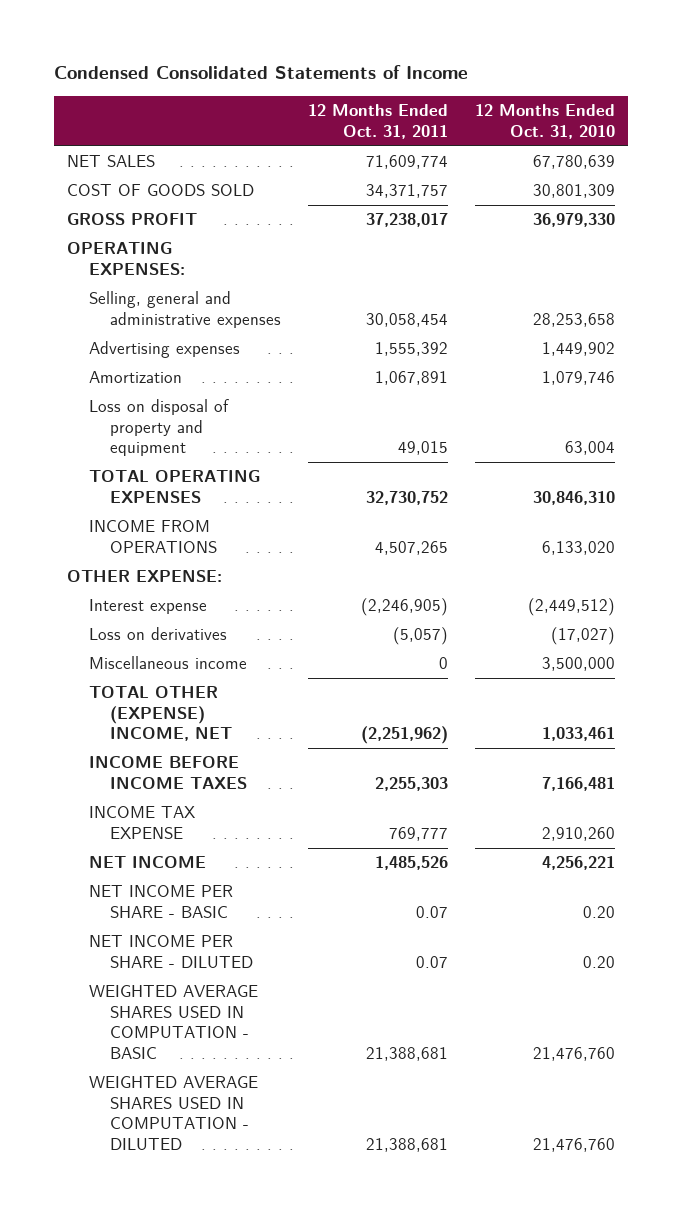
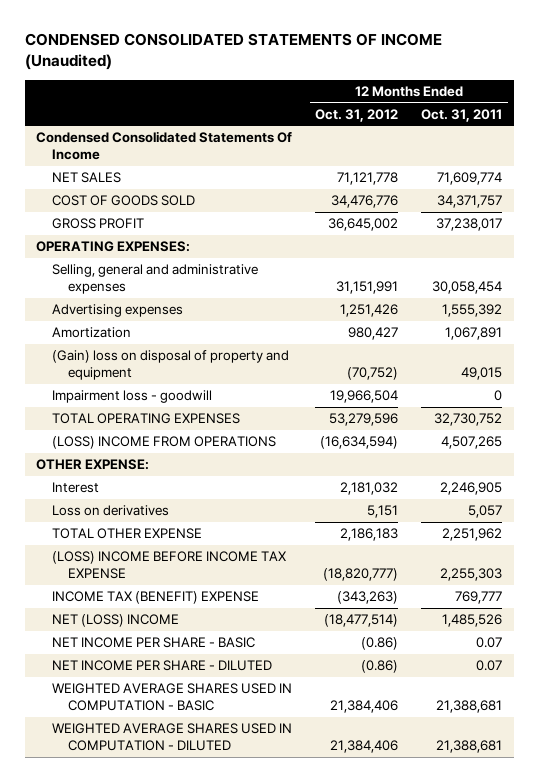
[53,65,468,80] Condensed Consolidated Statements of Income -> [24,33,442,71] CONDENSED CONSOLIDATED STATEMENTS OF INCOME (Unaudited)
[474,104,615,139] 12 Months Ended Oct. 31, 2010 -> none
none -> [315,108,399,122] Oct. 31, 2012
none -> [36,131,293,161] Condensed Consolidated Statements Of Income
[88,399,229,457] Loss on disposal of property and equipment -> [52,350,290,381] (Gain) loss on disposal of property and equipment
none -> [52,390,213,404] Impairment loss - goodwill
[88,520,217,553] INCOME FROM OPERATIONS -> [52,436,277,450] (LOSS) INCOME FROM OPERATIONS
[88,656,247,670] Miscellaneous income -> none
[88,599,207,615] Interest expense -> [52,482,100,494] Interest
[360,598,448,617] (2,246,905) -> [440,482,503,496] 2,246,905
[392,627,448,646] (5,057) -> [468,505,503,519] 5,057
[88,686,232,742] TOTAL OTHER (EXPENSE) INCOME, NET -> [52,528,203,540] TOTAL OTHER EXPENSE
[360,726,448,745] (2,251,962) -> [442,528,503,542] 2,251,962
[88,756,247,789] INCOME BEFORE INCOME TAXES -> [52,551,287,580] (LOSS) INCOME BEFORE INCOME TAX EXPENSE
[88,806,196,839] INCOME TAX EXPENSE -> [52,591,260,605] INCOME TAX (BENEFIT) EXPENSE
[88,856,206,869] NET INCOME -> [52,614,180,628] NET (LOSS) INCOME

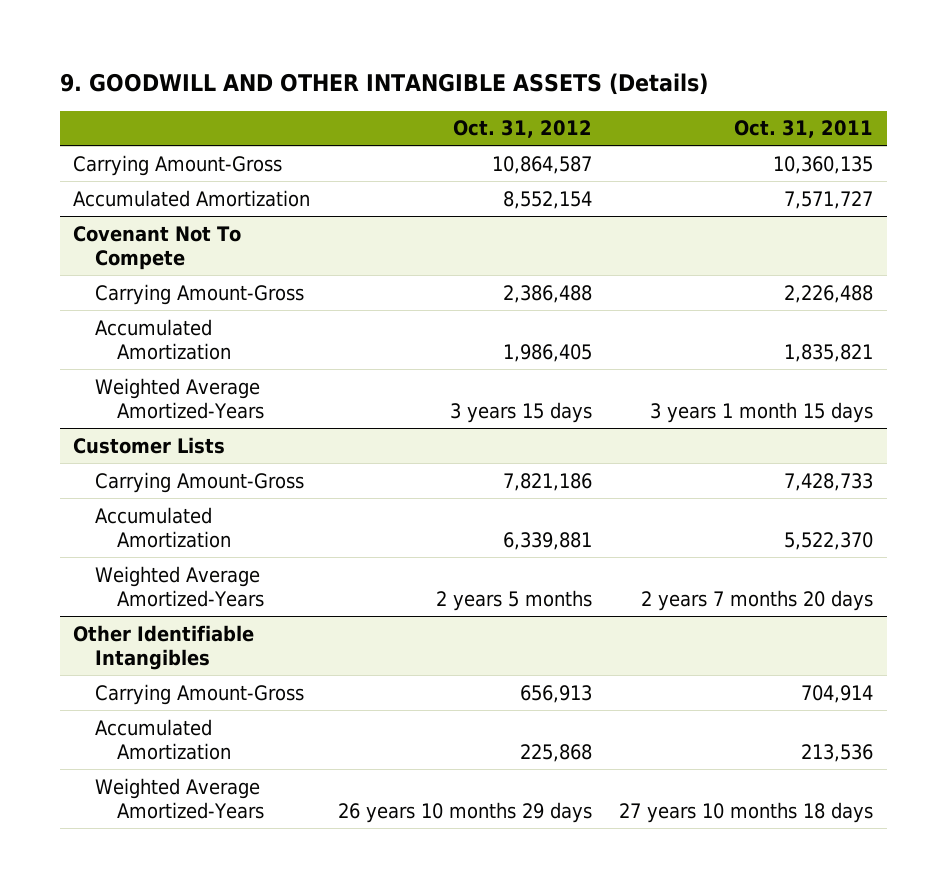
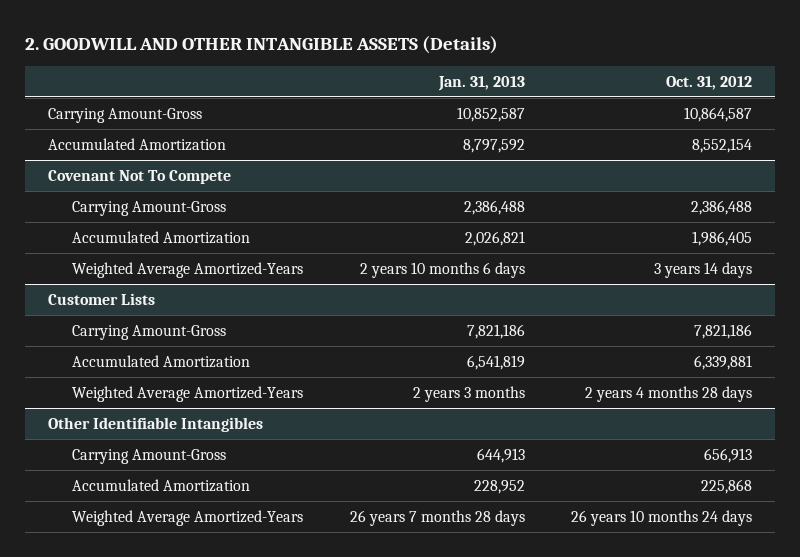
[59,72,708,95] 9. GOODWILL AND OTHER INTANGIBLE ASSETS (Details) -> [24,36,498,55] 2. GOODWILL AND OTHER INTANGIBLE ASSETS (Details)
[734,120,874,139] Oct. 31, 2011 -> none
none -> [437,76,525,92] Jan. 31, 2013
[449,402,592,424] 3 years 15 days -> [653,261,752,278] 3 years 14 days
[435,590,592,612] 2 years 5 months -> [584,385,752,402] 2 years 4 months 28 days
[337,802,592,824] 26 years 10 months 29 days -> [570,509,752,526] 26 years 10 months 24 days

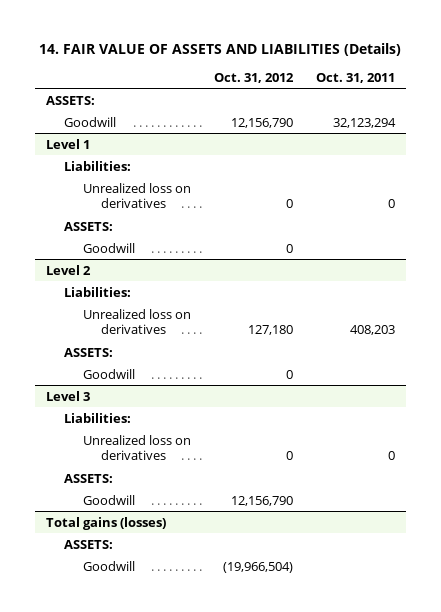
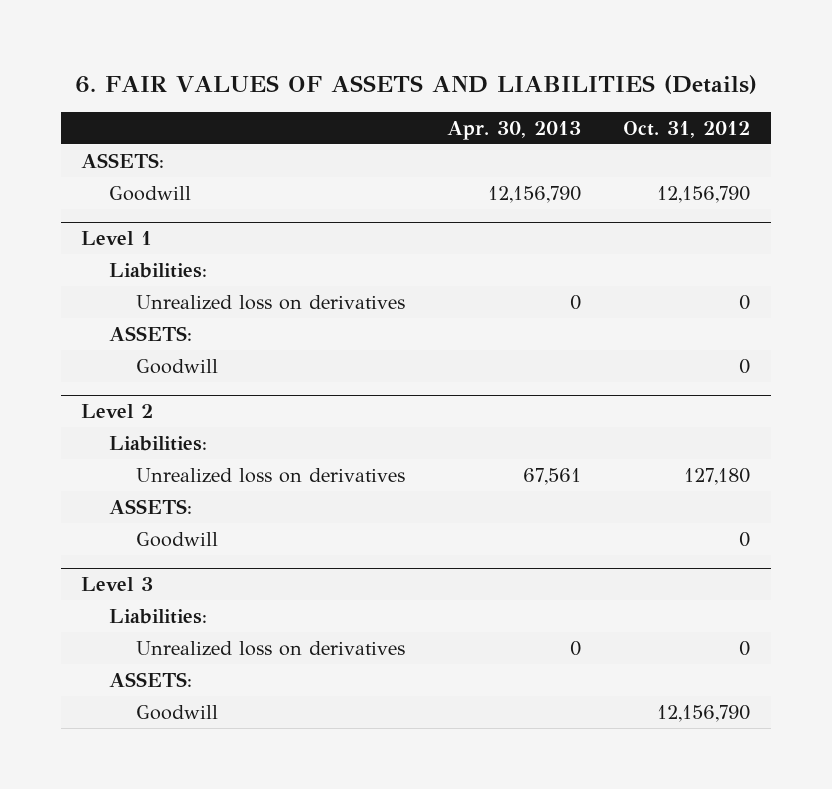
[39,42,402,56] 14. FAIR VALUE OF ASSETS AND LIABILITIES (Details) -> [74,74,757,94] 6. FAIR VALUES OF ASSETS AND LIABILITIES (Details)
[315,72,395,83] Oct. 31, 2011 -> none
none -> [447,121,582,141] Apr. 30, 2013
[46,516,167,530] Total gains (losses) -> none
[64,539,114,549] ASSETS: -> none
[82,560,135,571] Goodwill -> none

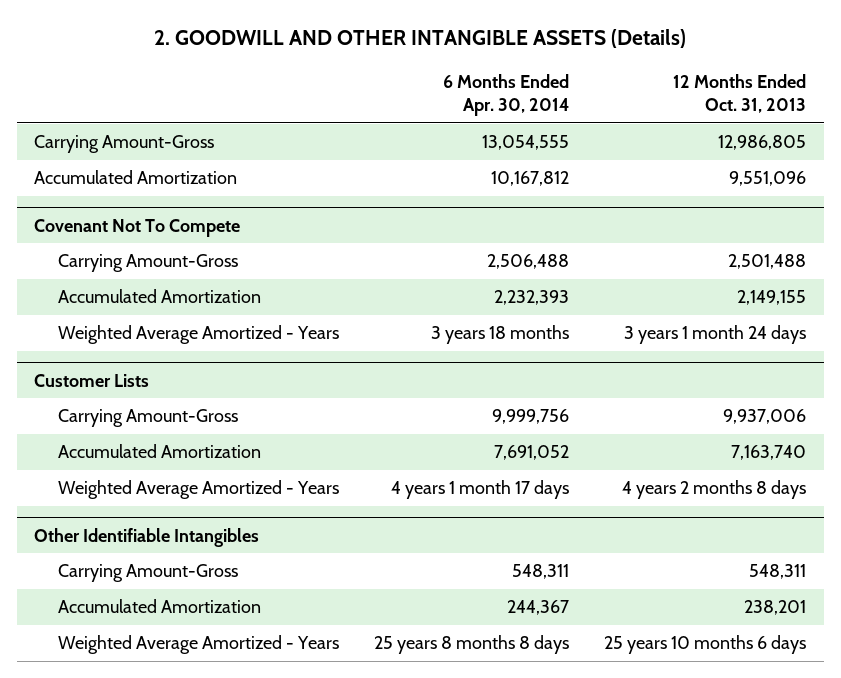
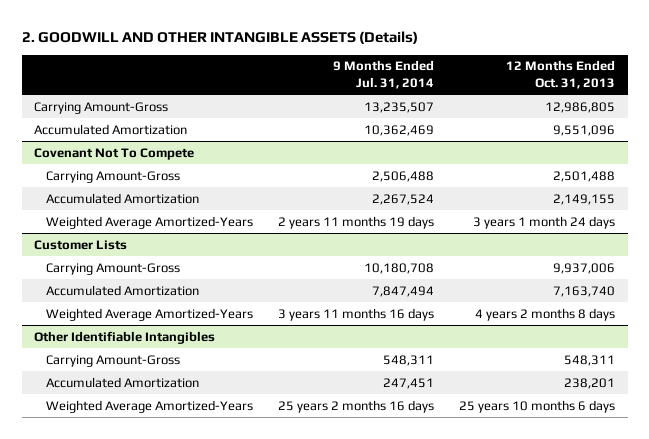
[443,73,570,117] 6 Months Ended Apr. 30, 2014 -> none
none -> [333,60,435,90] 9 Months Ended Jul. 31, 2014
[58,325,340,345] Weighted Average Amortized - Years -> [45,215,253,229] Weighted Average Amortized-Years
[58,480,340,500] Weighted Average Amortized - Years -> [45,307,253,321] Weighted Average Amortized-Years
[58,635,340,655] Weighted Average Amortized - Years -> [45,399,253,413] Weighted Average Amortized-Years

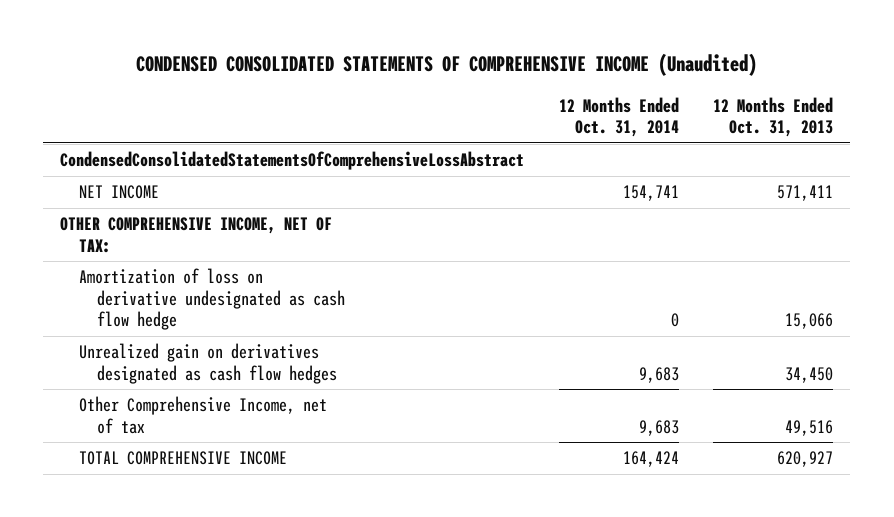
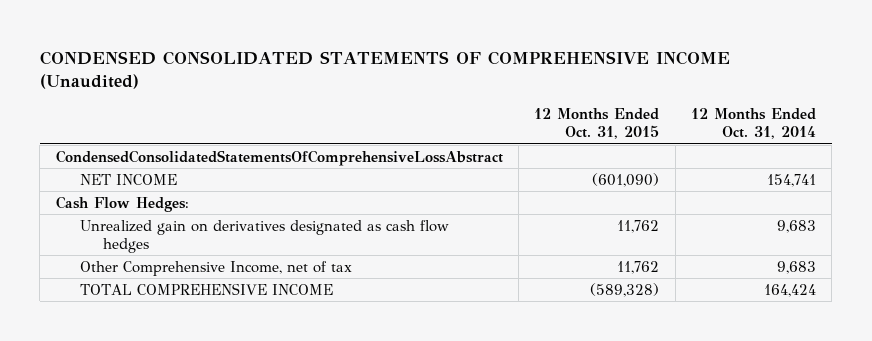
[713,96,834,137] 12 Months Ended Oct. 31, 2013 -> none
none -> [534,108,660,140] 12 Months Ended Oct. 31, 2015
[60,217,333,253] OTHER COMPREHENSIVE INCOME, NET OF TAX: -> none
[78,268,345,330] Amortization of loss on derivative undesignated as cash flow hedge -> none
none -> [55,195,189,212] Cash Flow Hedges:

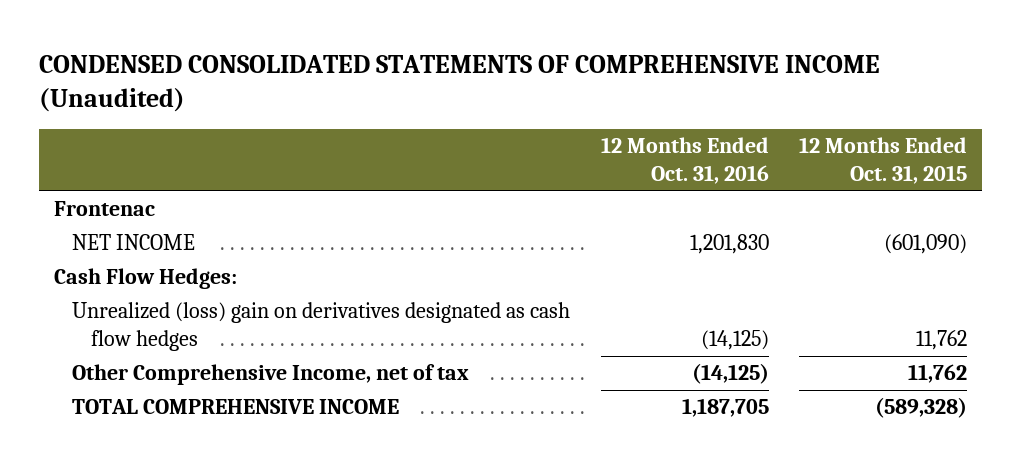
[691,108,817,140] 12 Months Ended Oct. 31, 2014 -> none
none -> [600,137,769,185] 12 Months Ended Oct. 31, 2016
[55,149,503,166] CondensedConsolidatedStatementsOfComprehensiveLossAbstract -> [54,201,156,217] Frontenac
[79,219,449,253] Unrealized gain on derivatives designated as cash flow hedges -> [72,302,571,352] Unrealized (loss) gain on derivatives designated as cash flow hedges

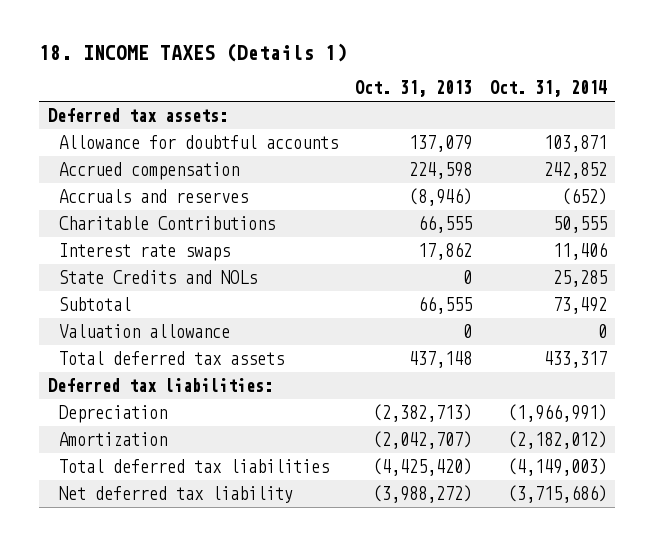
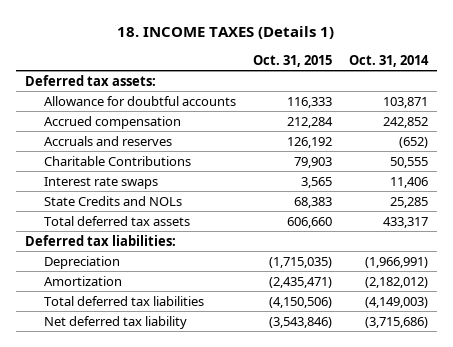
[355,80,473,98] Oct. 31, 2013 -> none
none -> [253,54,333,67] Oct. 31, 2015
[59,296,132,311] Subtotal -> none
[59,323,231,338] Valuation allowance -> none

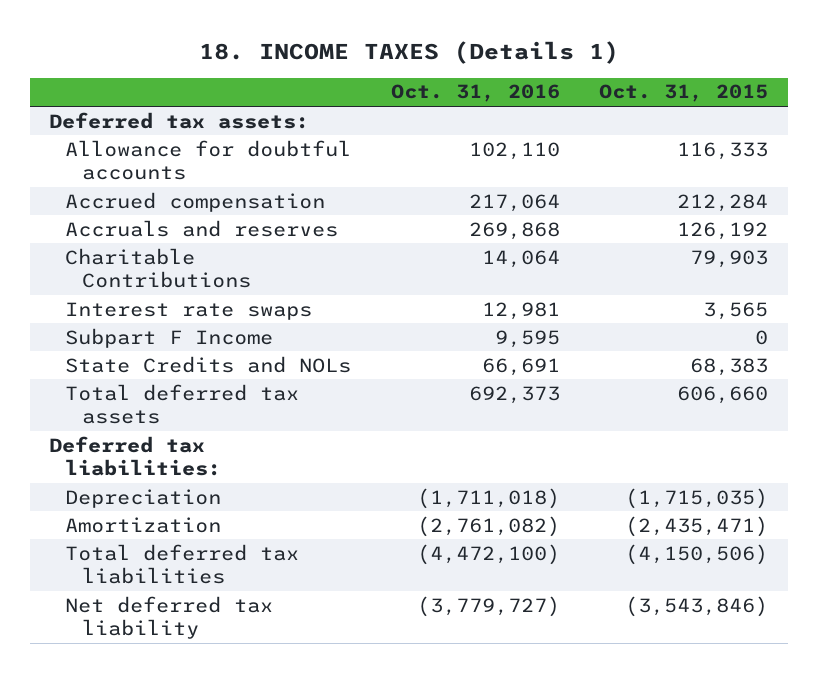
[349,54,430,67] Oct. 31, 2014 -> none
none -> [390,84,560,103] Oct. 31, 2016
none -> [65,327,274,348] Subpart F Income

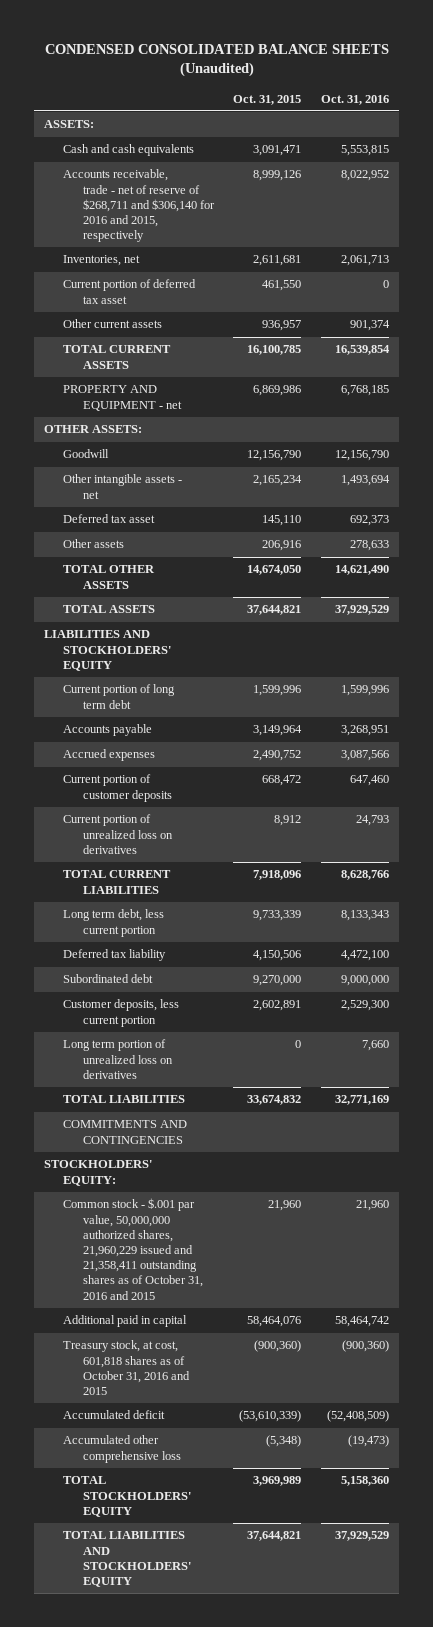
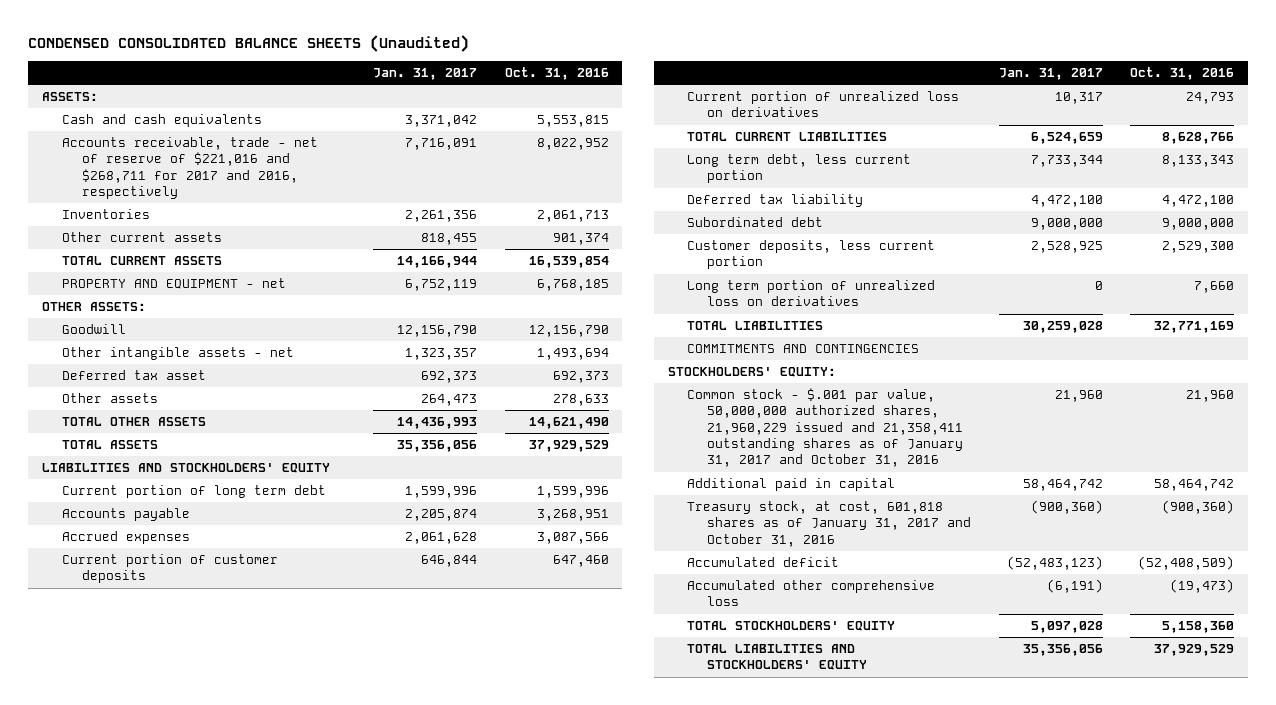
[233,94,302,105] Oct. 31, 2015 -> none
none -> [373,67,478,80] Jan. 31, 2017
[63,279,197,304] Current portion of deferred tax asset -> none
[63,169,215,243] Accounts receivable, trade - net of reserve of $268,711 and $306,140 for 2016 and 2015, respectively -> [62,137,319,200] Accounts receivable, trade - net of reserve of $221,016 and $268,711 for 2017 and 2016, respectively
[63,255,141,267] Inventories, net -> [62,209,151,220] Inventories
[63,1198,203,1300] Common stock - $.001 par value, 50,000,000 authorized shares, 21,960,229 issued and 21,358,411 outstanding shares as of October 31, 2016 and 2015 -> [687,388,964,468] Common stock - $.001 par value, 50,000,000 authorized shares, 21,960,229 issued and 21,358,411 outstanding shares as of January 31, 2017 and October 31, 2016
[63,1340,190,1396] Treasury stock, at cost, 601,818 shares as of October 31, 2016 and 2015 -> [687,501,972,547] Treasury stock, at cost, 601,818 shares as of January 31, 2017 and October 31, 2016

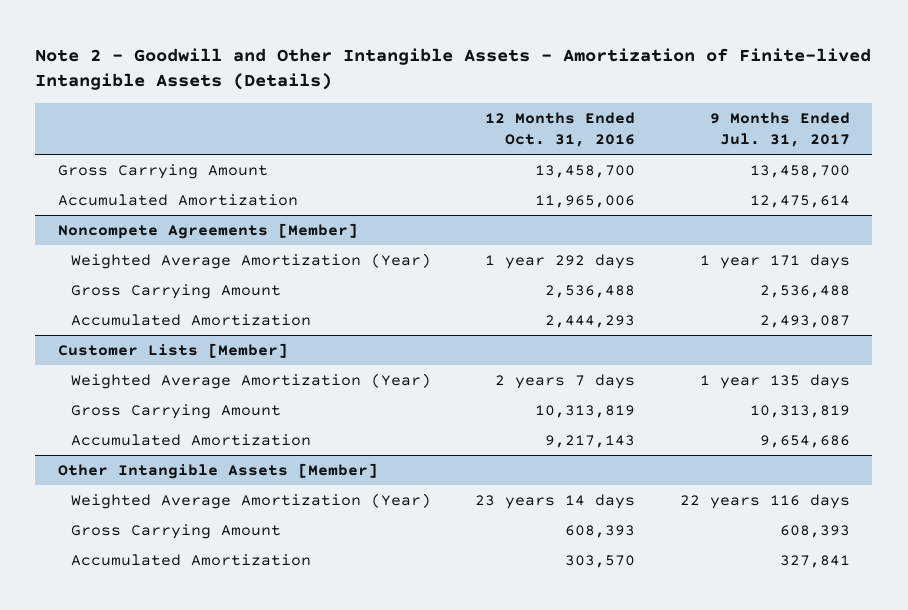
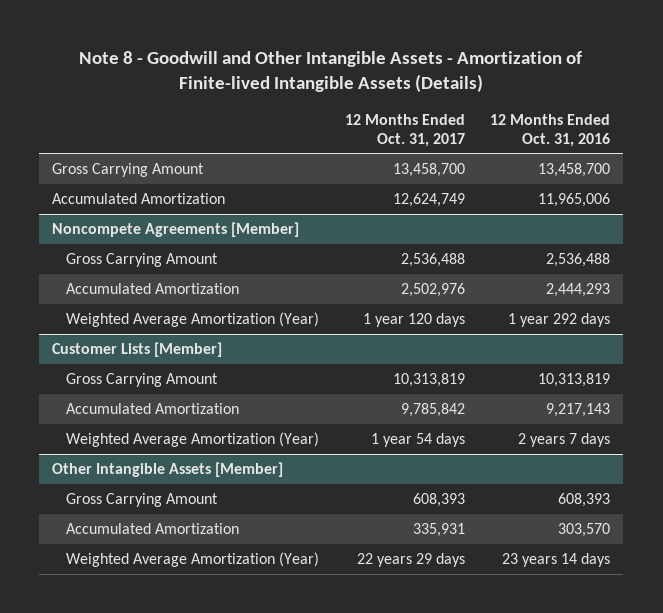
[35,47,872,91] Note 2 - Goodwill and Other Intangible Assets - Amortization of Finite-lived Intangible Assets (Details) -> [79,51,583,93] Note 8 - Goodwill and Other Intangible Assets - Amortization of Finite-lived Intangible Assets (Details)
[710,111,851,147] 9 Months Ended Jul. 31, 2017 -> none
none -> [344,114,465,147] 12 Months Ended Oct. 31, 2017
[70,252,431,269] Weighted Average Amortization (Year) -> [65,311,319,327] Weighted Average Amortization (Year)
[70,372,431,389] Weighted Average Amortization (Year) -> [65,431,319,447] Weighted Average Amortization (Year)
[70,492,431,509] Weighted Average Amortization (Year) -> [65,551,319,567] Weighted Average Amortization (Year)

